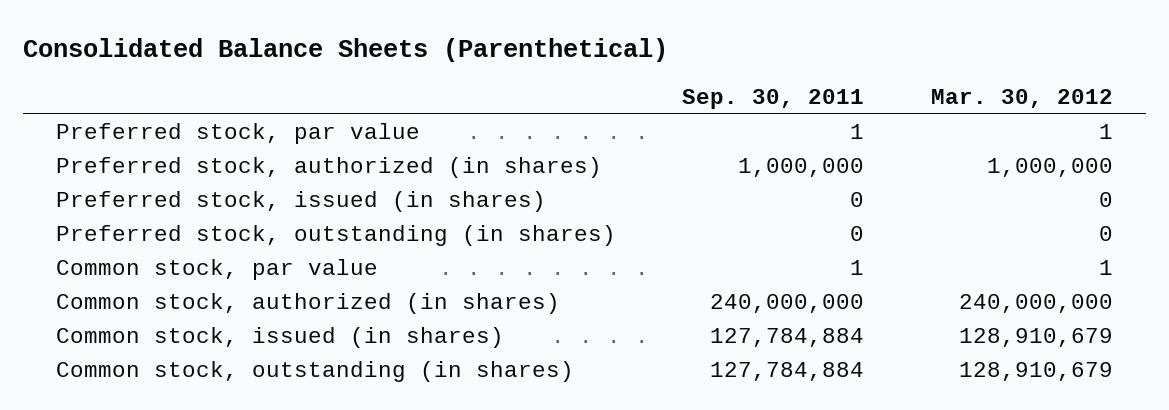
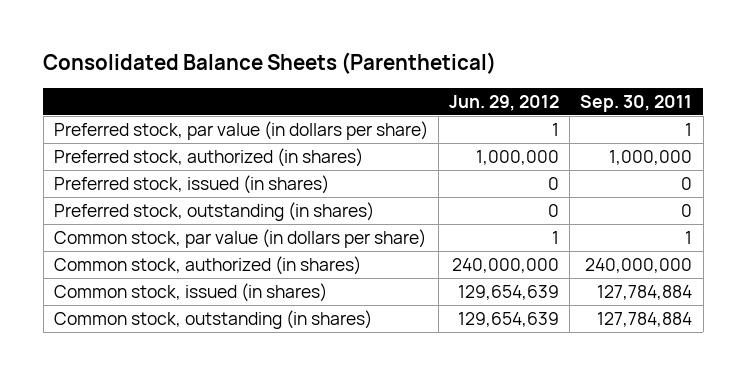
[930,89,1113,109] Mar. 30, 2012 -> none
none -> [449,94,560,111] Jun. 29, 2012
[55,123,420,145] Preferred stock, par value -> [53,120,428,140] Preferred stock, par value (in dollars per share)
[55,259,378,281] Common stock, par value -> [53,228,426,248] Common stock, par value (in dollars per share)

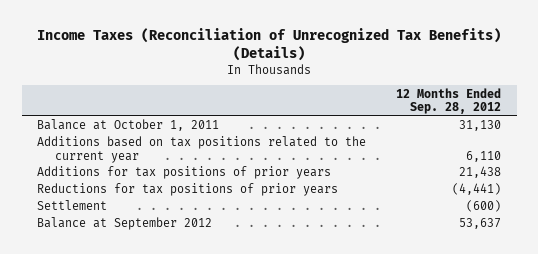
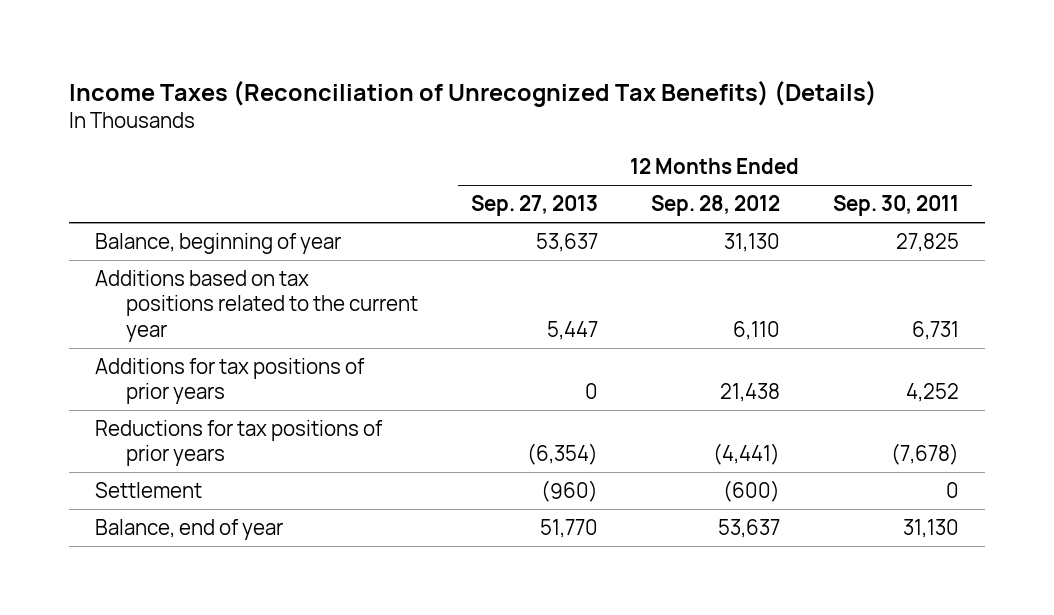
none -> [471,195,599,217] Sep. 27, 2013
none -> [832,195,959,217] Sep. 30, 2011
[36,119,219,132] Balance at October 1, 2011 -> [95,232,342,254] Balance, beginning of year
[36,217,212,231] Balance at September 2012 -> [95,518,284,540] Balance, end of year

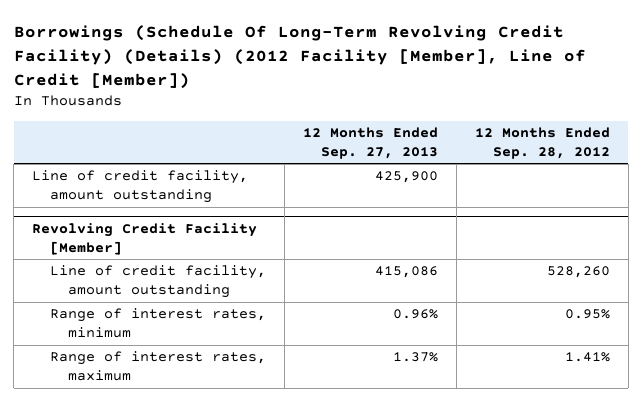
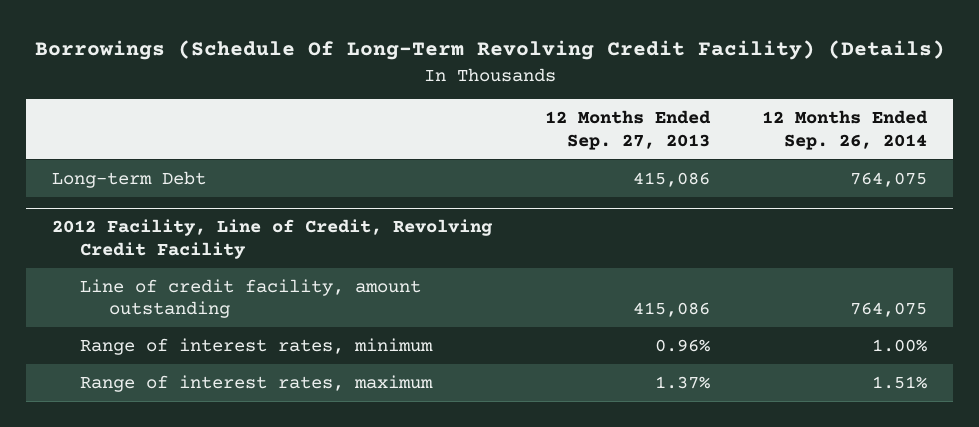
[13,25,586,89] Borrowings (Schedule Of Long-Term Revolving Credit Facility) (Details) (2012 Facility [Member], Line of Credit [Member]) -> [34,40,945,61] Borrowings (Schedule Of Long-Term Revolving Credit Facility) (Details)
[474,126,610,159] 12 Months Ended Sep. 28, 2012 -> none
none -> [762,110,929,150] 12 Months Ended Sep. 26, 2014
[32,170,249,204] Line of credit facility, amount outstanding -> none
[32,222,258,255] Revolving Credit Facility [Member] -> none
none -> [52,170,207,188] Long-term Debt
none -> [52,219,494,259] 2012 Facility, Line of Credit, Revolving Credit Facility

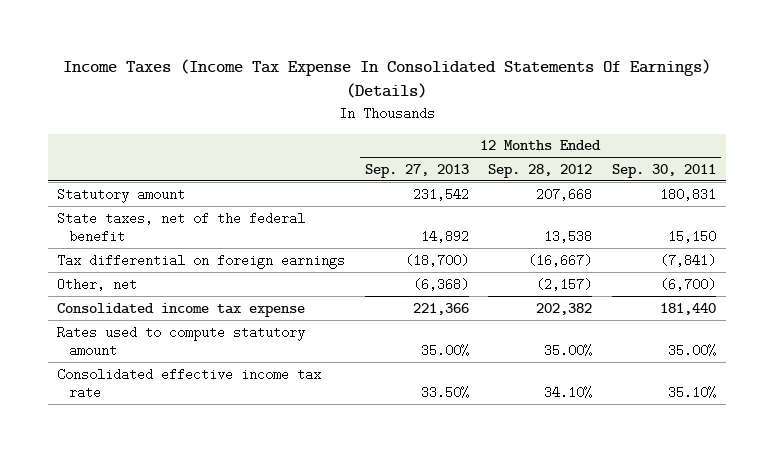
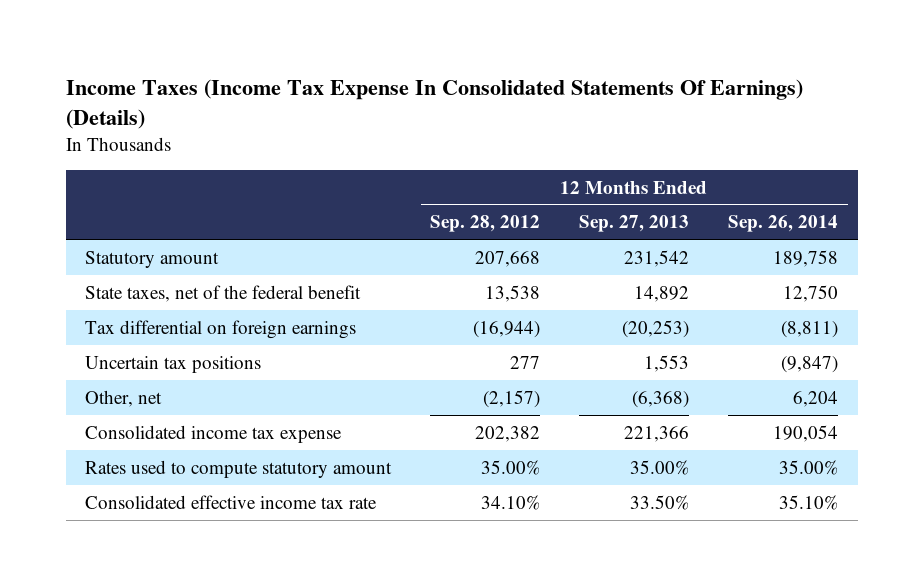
[611,163,716,178] Sep. 30, 2011 -> none
none -> [728,215,839,233] Sep. 26, 2014
[404,253,469,267] (18,700) -> [622,319,690,338] (20,253)
[528,253,593,267] (16,667) -> [473,320,541,338] (16,944)
none -> [85,355,262,373] Uncertain tax positions

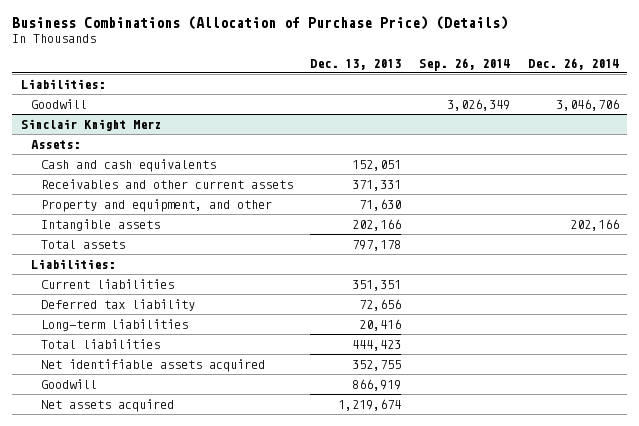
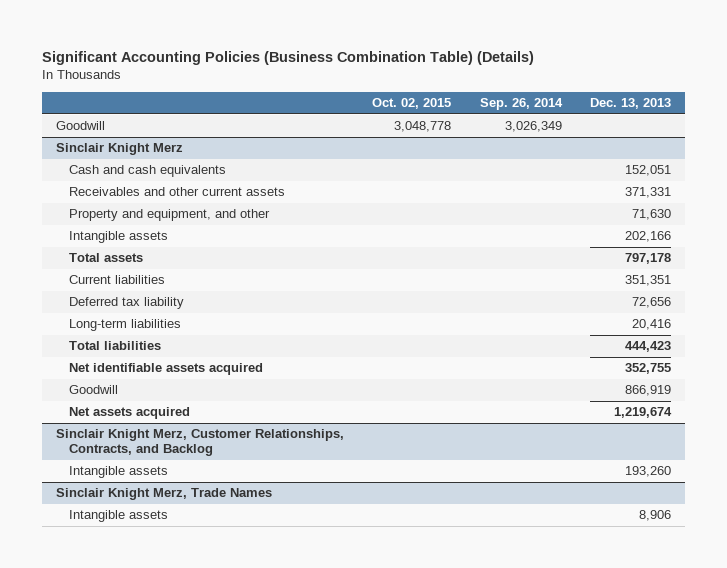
[11,16,508,31] Business Combinations (Allocation of Purchase Price) (Details) -> [42,50,535,65] Significant Accounting Policies (Business Combination Table) (Details)
[527,57,619,70] Dec. 26, 2014 -> none
none -> [372,98,452,110] Oct. 02, 2015
[20,78,105,89] Liabilities: -> none
[30,139,80,149] Assets: -> none
[30,258,115,269] Liabilities: -> none
none -> [56,429,345,457] Sinclair Knight Merz, Customer Relationships, Contracts, and Backlog
none -> [68,466,168,479] Intangible assets
none -> [56,488,273,501] Sinclair Knight Merz, Trade Names
none -> [68,510,168,523] Intangible assets

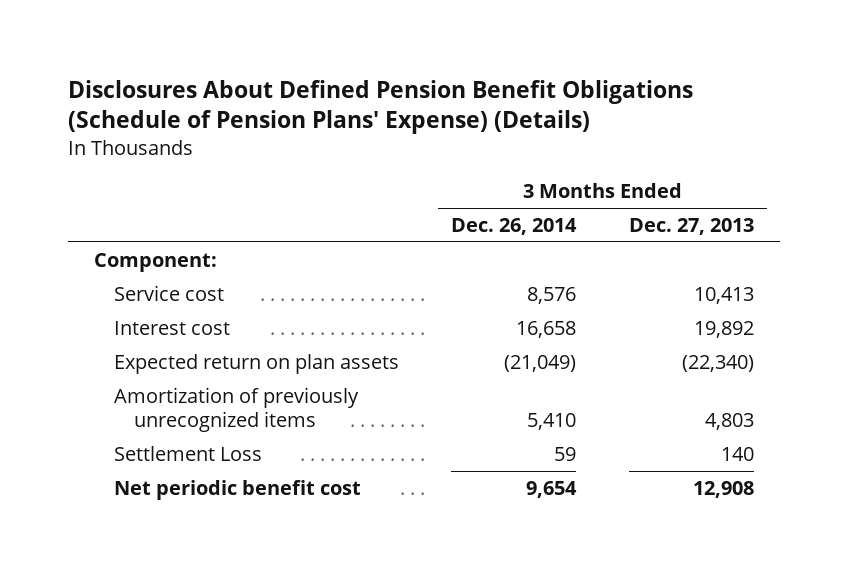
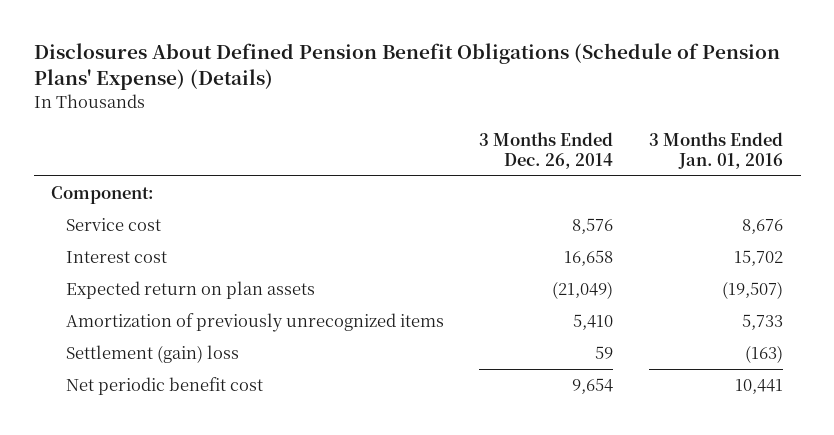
[628,217,754,235] Dec. 27, 2013 -> none
none -> [649,132,784,169] 3 Months Ended Jan. 01, 2016
[113,445,262,461] Settlement Loss -> [65,345,239,364] Settlement (gain) loss

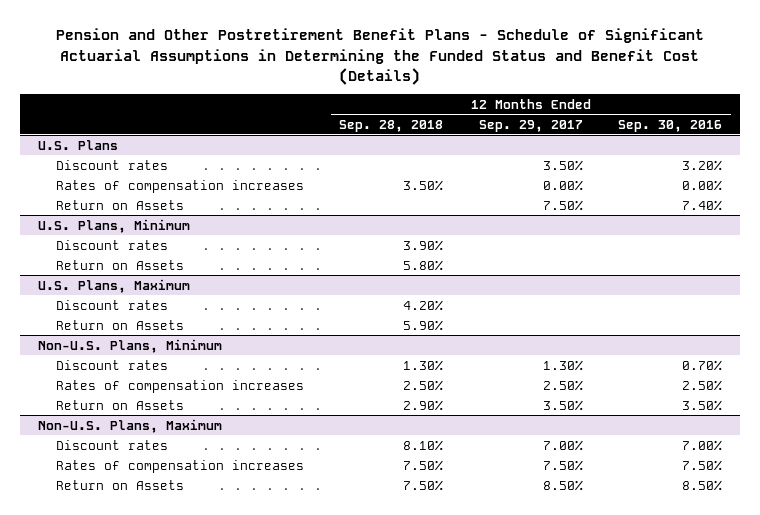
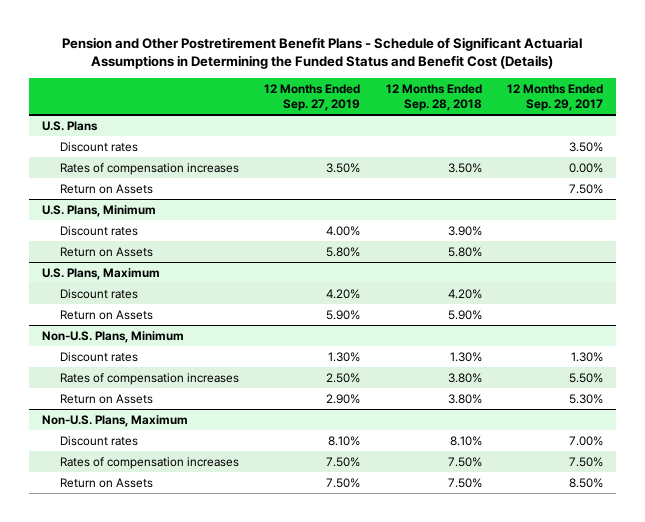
[618,119,723,132] Sep. 30, 2016 -> none
none -> [264,83,361,111] 12 Months Ended Sep. 27, 2019
[403,379,444,391] 2.50% -> [447,372,482,383] 3.80%
[542,379,583,391] 2.50% -> [568,372,603,383] 5.50%
[403,399,444,411] 2.90% -> [447,393,482,404] 3.80%
[542,399,583,411] 3.50% -> [568,393,603,404] 5.30%

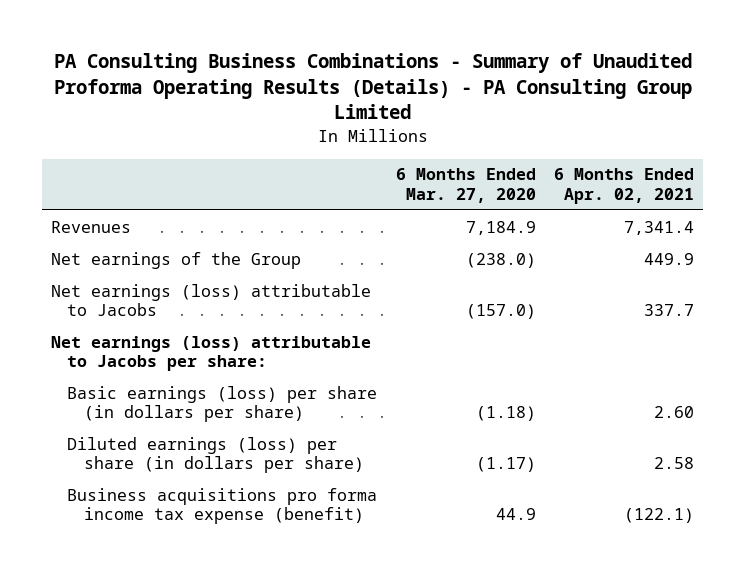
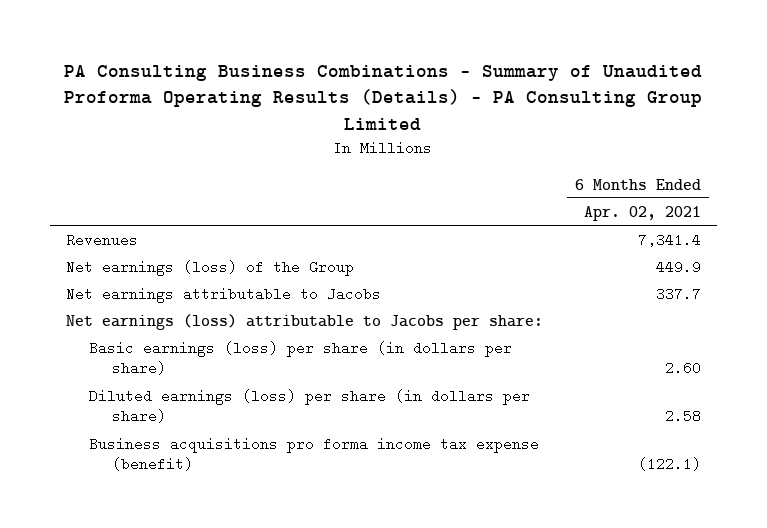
[395,168,536,203] 6 Months Ended Mar. 27, 2020 -> none
[51,251,302,269] Net earnings of the Group -> [65,259,354,276] Net earnings (loss) of the Group
[51,283,372,317] Net earnings (loss) attributable to Jacobs -> [65,286,381,303] Net earnings attributable to Jacobs

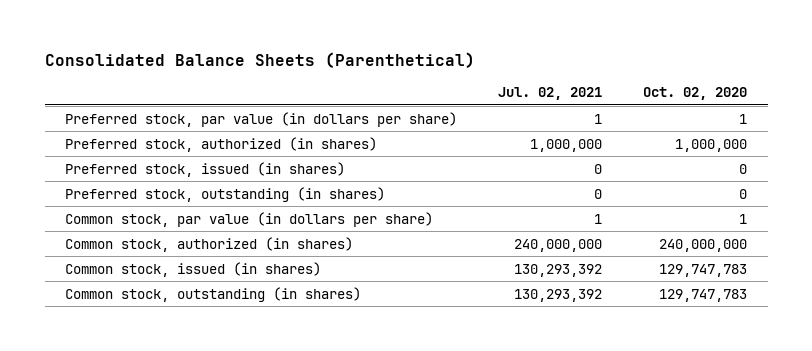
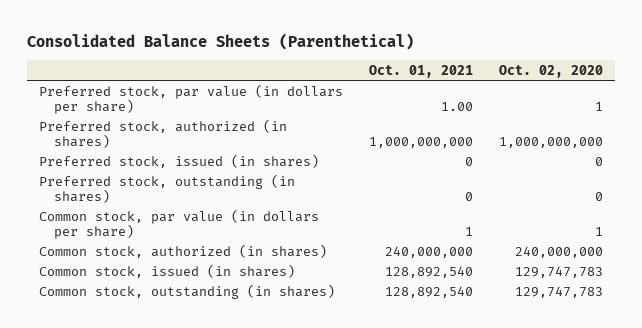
[498,87,603,101] Jul. 02, 2021 -> none
none -> [369,64,474,78] Oct. 01, 2021
[675,138,748,152] 1,000,000 -> [498,136,603,148] 1,000,000,000

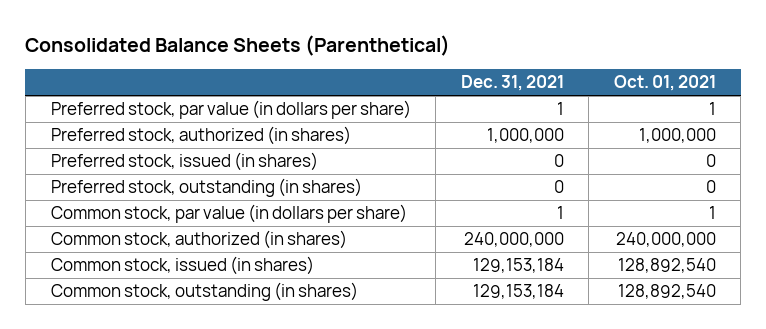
[498,64,603,78] Oct. 02, 2020 -> none
none -> [460,75,564,92] Dec. 31, 2021
[441,101,474,111] 1.00 -> [708,102,716,116] 1
[369,136,474,148] 1,000,000,000 -> [638,128,716,144] 1,000,000

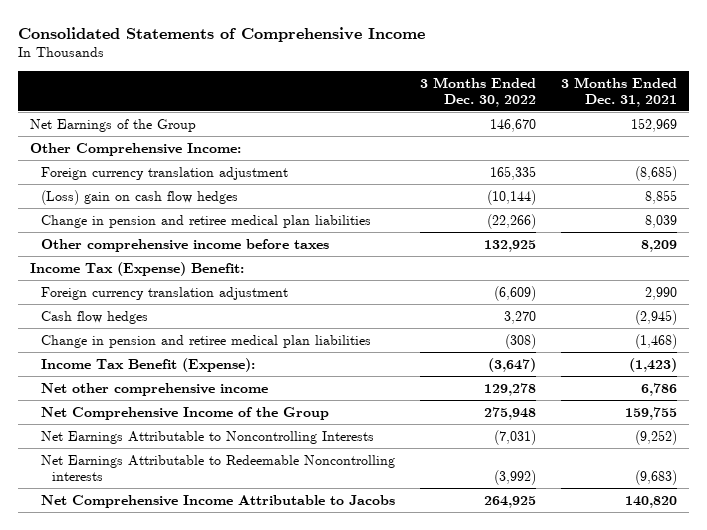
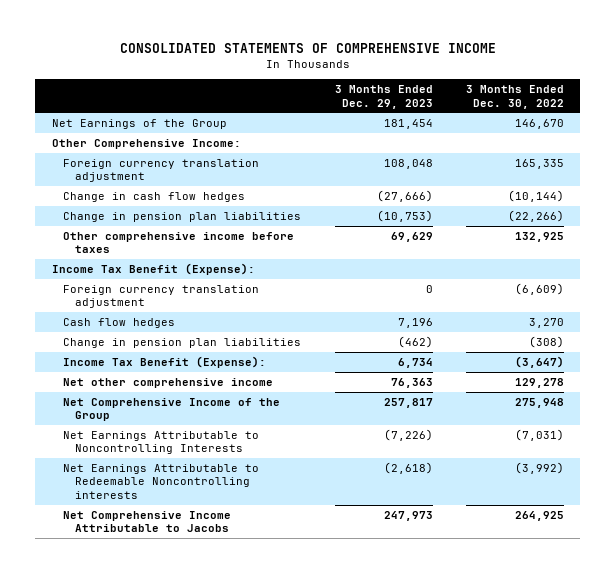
[18,27,426,43] Consolidated Statements of Comprehensive Income -> [119,42,496,53] CONSOLIDATED STATEMENTS OF COMPREHENSIVE INCOME
[560,76,677,107] 3 Months Ended Dec. 31, 2021 -> none
none -> [334,84,433,109] 3 Months Ended Dec. 29, 2023
[41,189,239,205] (Loss) gain on cash flow hedges -> [63,191,246,202] Change in cash flow hedges
[41,214,372,228] Change in pension and retiree medical plan liabilities -> [63,211,302,222] Change in pension plan liabilities
[30,261,245,276] Income Tax (Expense) Benefit: -> [51,262,255,275] Income Tax Benefit (Expense):
[41,334,372,348] Change in pension and retiree medical plan liabilities -> [63,337,302,348] Change in pension plan liabilities

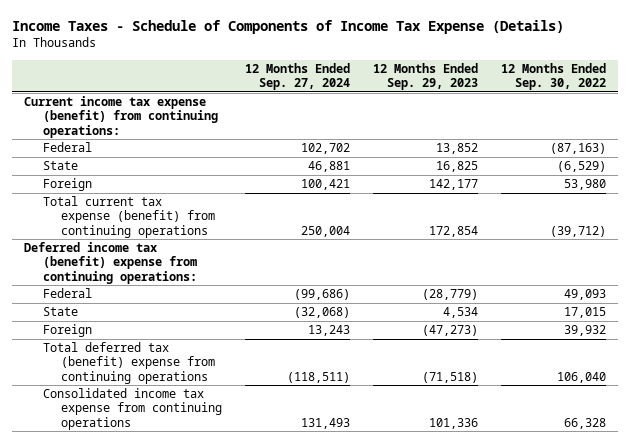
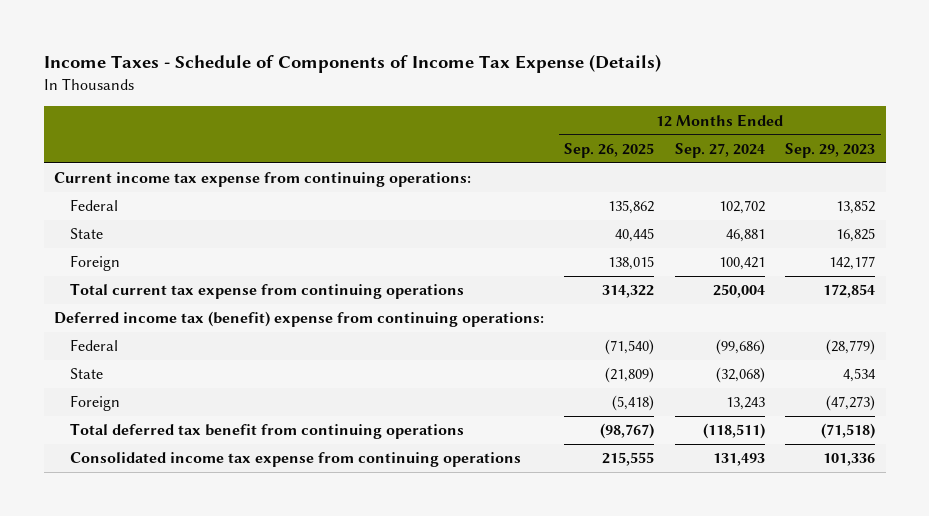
[501,62,607,91] 12 Months Ended Sep. 30, 2022 -> none
none -> [564,142,655,158] Sep. 26, 2025
[23,96,218,138] Current income tax expense (benefit) from continuing operations: -> [53,172,471,188] Current income tax expense from continuing operations:
[42,196,216,238] Total current tax expense (benefit) from continuing operations -> [70,283,465,300] Total current tax expense from continuing operations
[42,342,216,384] Total deferred tax (benefit) expense from continuing operations -> [70,423,465,440] Total deferred tax benefit from continuing operations

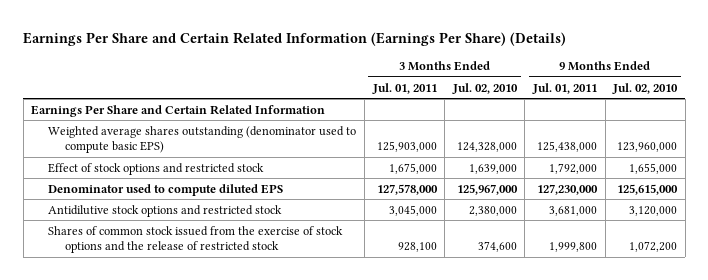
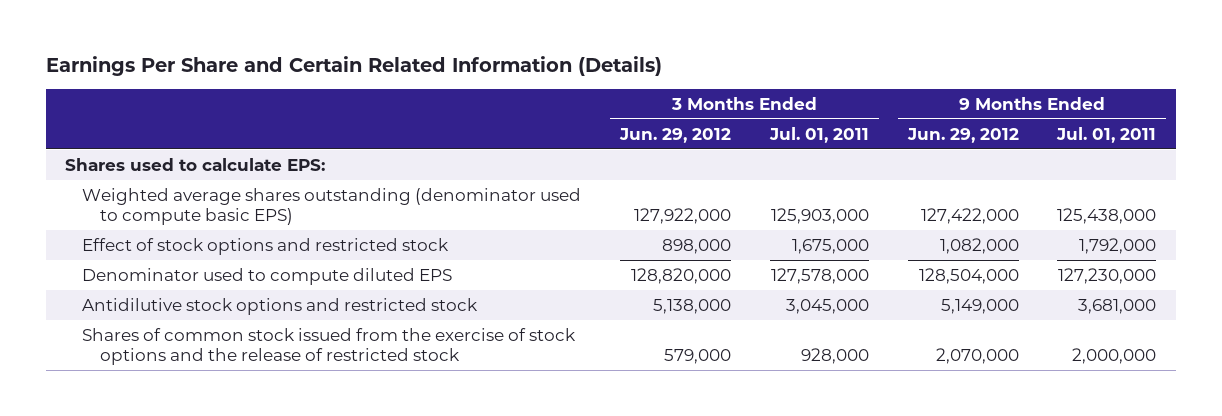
[23,31,567,46] Earnings Per Share and Certain Related Information (Earnings Per Share) (Details) -> [45,56,662,77] Earnings Per Share and Certain Related Information (Details)
[451,82,518,94] Jul. 02, 2010 -> none
[612,82,679,94] Jul. 02, 2010 -> none
none -> [619,127,732,143] Jun. 29, 2012
none -> [906,127,1019,143] Jun. 29, 2012
[31,104,326,117] Earnings Per Share and Certain Related Information -> none
none -> [65,157,326,171] Shares used to calculate EPS:
[397,241,437,252] 928,100 -> [800,348,869,365] 928,000
[549,241,598,252] 1,999,800 -> [1072,348,1157,365] 2,000,000

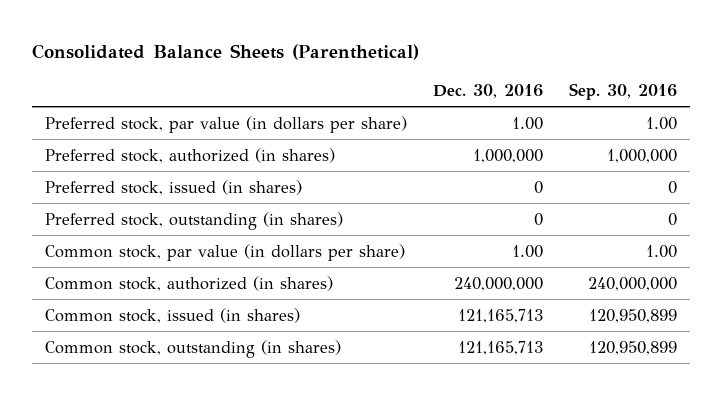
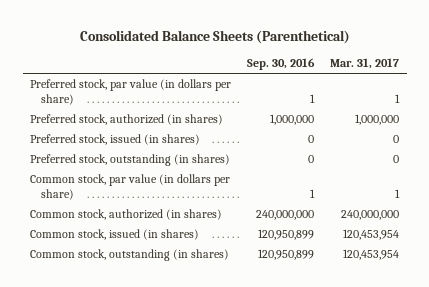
[433,83,544,98] Dec. 30, 2016 -> none
none -> [329,58,399,70] Mar. 31, 2017
[645,116,677,130] 1.00 -> [310,93,316,103] 1
[645,244,677,258] 1.00 -> [310,188,316,198] 1

